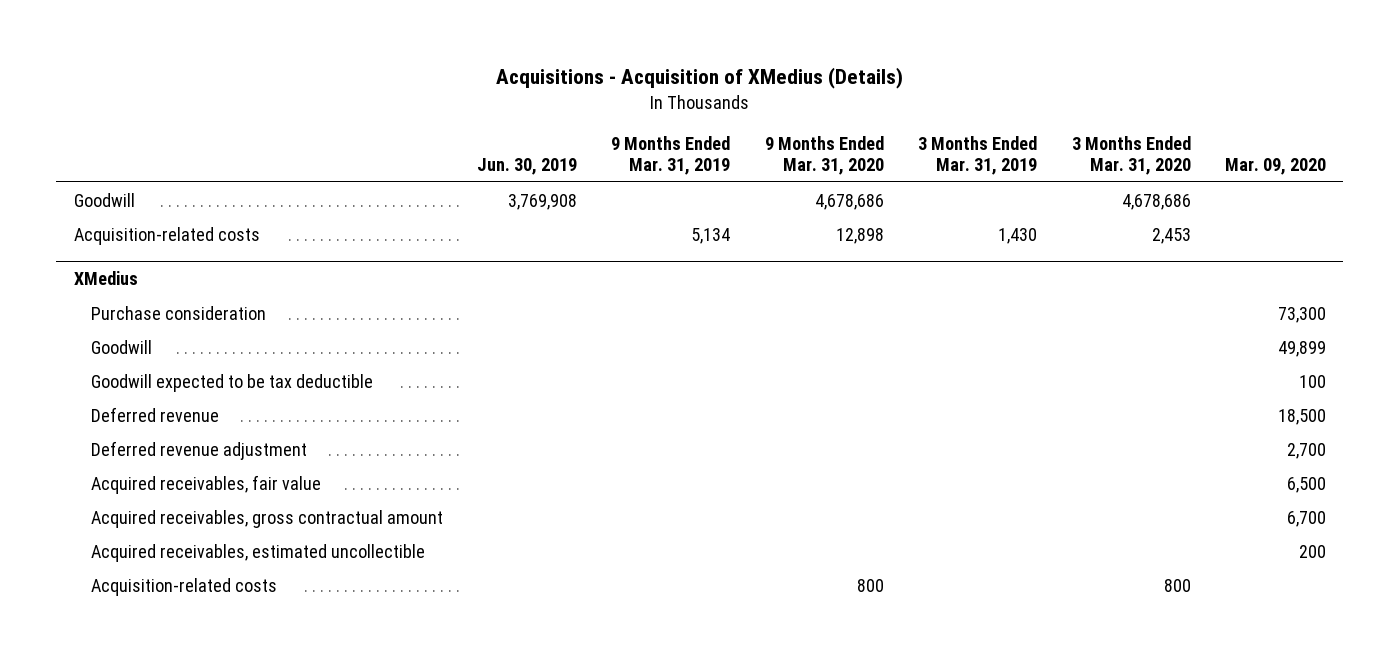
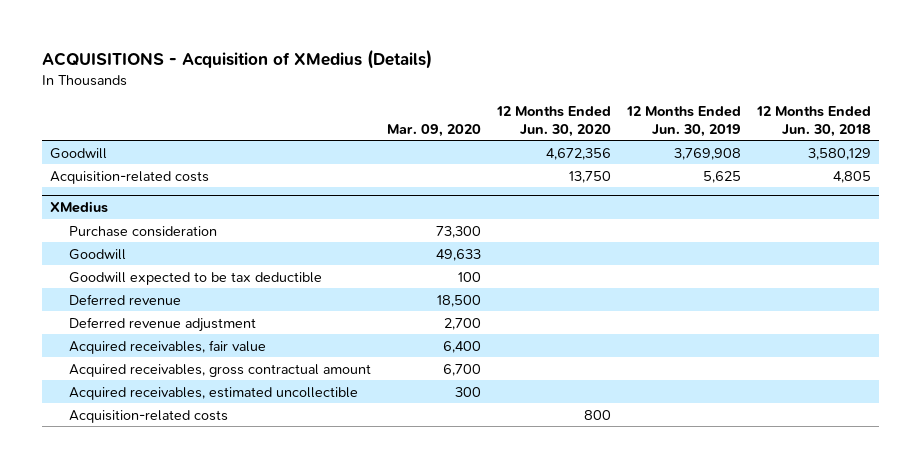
[495,67,903,90] Acquisitions - Acquisition of XMedius (Details) -> [42,49,433,70] ACQUISITIONS - Acquisition of XMedius (Details)
[476,158,577,176] Jun. 30, 2019 -> none
[611,136,731,176] 9 Months Ended Mar. 31, 2019 -> none
[764,136,884,176] 9 Months Ended Mar. 31, 2020 -> none
[918,136,1038,176] 3 Months Ended Mar. 31, 2019 -> none
[1071,136,1191,176] 3 Months Ended Mar. 31, 2020 -> none
none -> [496,105,612,137] 12 Months Ended Jun. 30, 2020
none -> [626,105,742,137] 12 Months Ended Jun. 30, 2019
none -> [756,105,872,137] 12 Months Ended Jun. 30, 2018
[1277,340,1326,357] 49,899 -> [436,248,482,261] 49,633
[1286,476,1326,493] 6,500 -> [443,340,482,353] 6,400
[1298,544,1326,558] 200 -> [455,386,482,397] 300

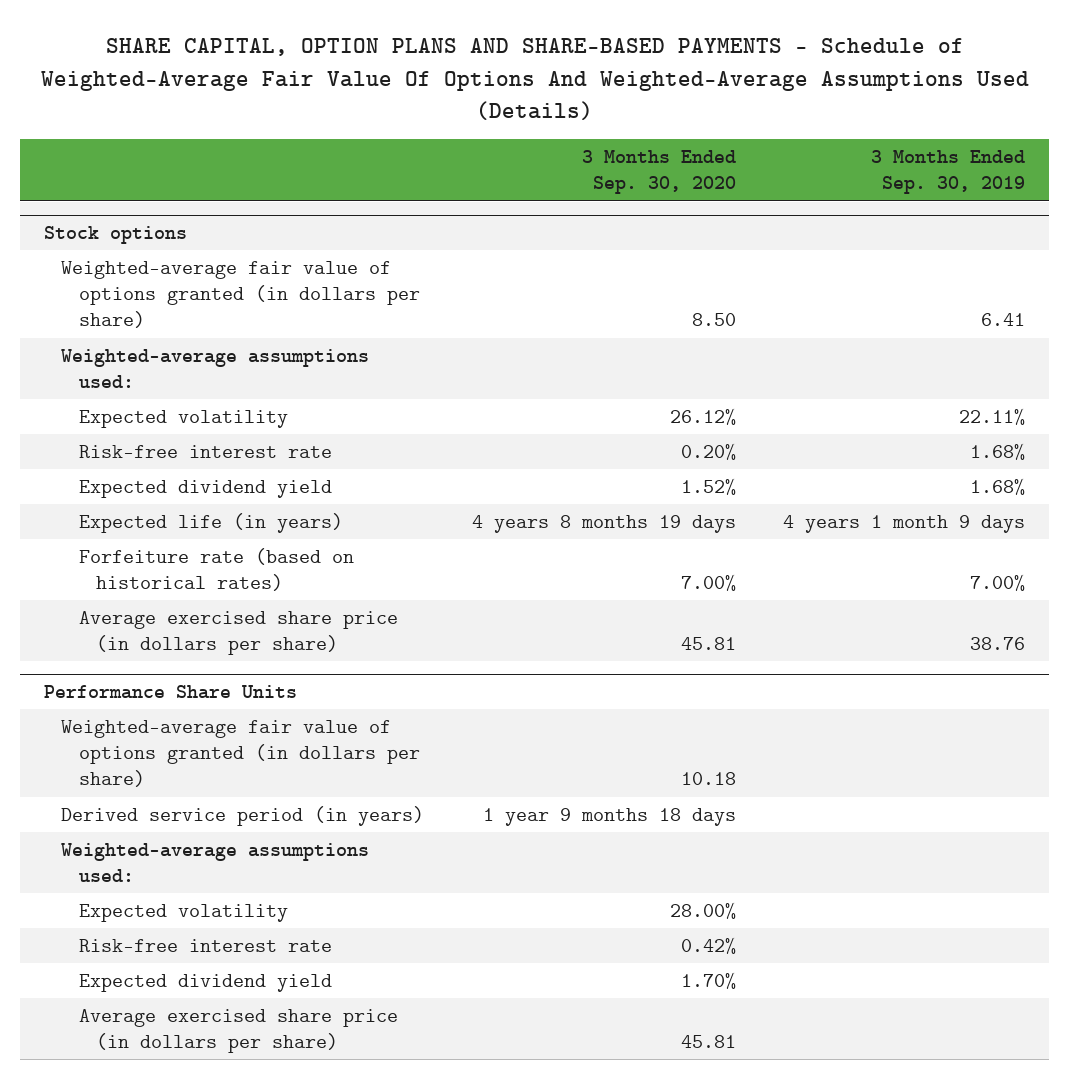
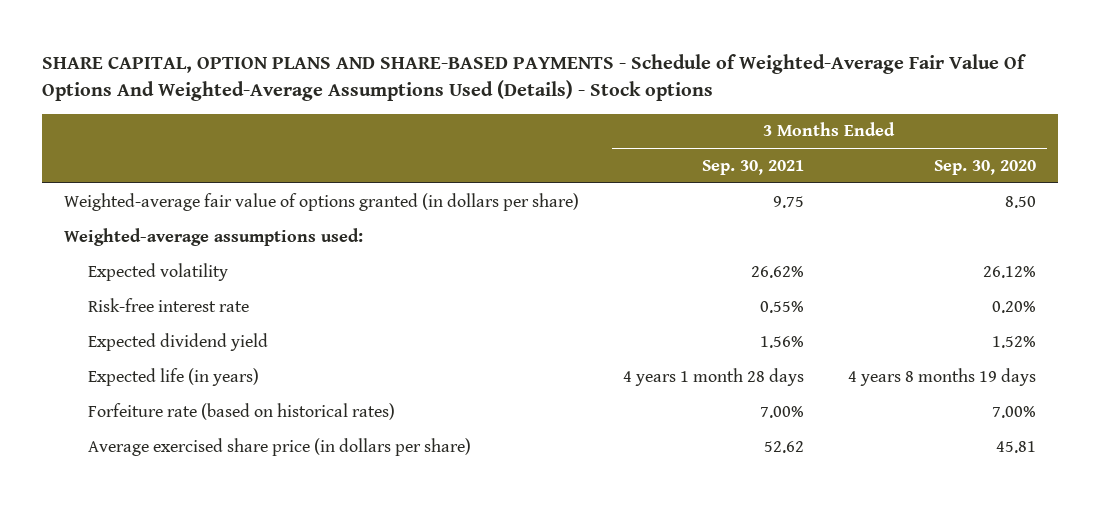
[40,37,1029,121] SHARE CAPITAL, OPTION PLANS AND SHARE-BASED PAYMENTS - Schedule of Weighted-Average Fair Value Of Options And Weighted-Average Assumptions Used (Details) -> [41,53,1026,102] SHARE CAPITAL, OPTION PLANS AND SHARE-BASED PAYMENTS - Schedule of Weighted-Average Fair Value Of Options And Weighted-Average Assumptions Used (Details) - Stock options
[871,150,1026,195] 3 Months Ended Sep. 30, 2019 -> none
none -> [701,160,804,176] Sep. 30, 2021
[43,226,187,245] Stock options -> none
[43,685,297,700] Performance Share Units -> none
[61,720,420,788] Weighted-average fair value of options granted (in dollars per share) -> none
[61,806,425,827] Derived service period (in years) -> none
[61,843,370,883] Weighted-average assumptions used: -> none
[78,904,288,923] Expected volatility -> none
[78,939,332,953] Risk-free interest rate -> none
[78,974,332,993] Expected dividend yield -> none
[78,1009,398,1054] Average exercised share price (in dollars per share) -> none

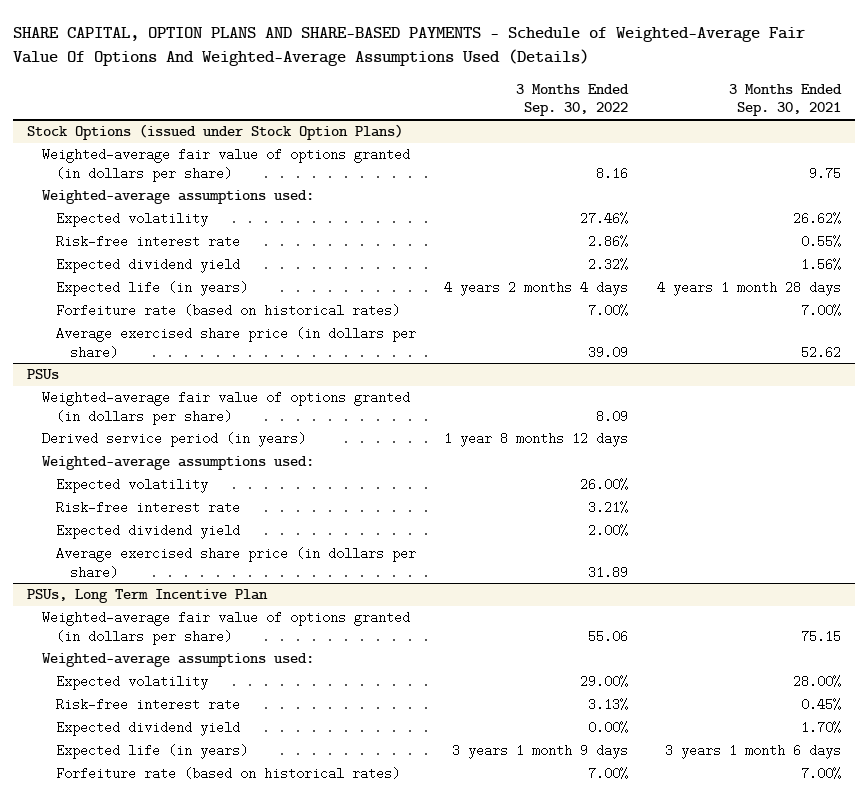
[41,53,1026,102] SHARE CAPITAL, OPTION PLANS AND SHARE-BASED PAYMENTS - Schedule of Weighted-Average Fair Value Of Options And Weighted-Average Assumptions Used (Details) - Stock options -> [13,26,806,67] SHARE CAPITAL, OPTION PLANS AND SHARE-BASED PAYMENTS - Schedule of Weighted-Average Fair Value Of Options And Weighted-Average Assumptions Used (Details)
[933,160,1036,176] Sep. 30, 2020 -> none
none -> [516,84,630,117] 3 Months Ended Sep. 30, 2022
none -> [27,124,404,141] Stock Options (issued under Stock Option Plans)
none -> [27,369,60,380] PSUs
none -> [41,391,410,425] Weighted-average fair value of options granted (in dollars per share)
none -> [41,432,306,448] Derived service period (in years)
none -> [41,456,314,471] Weighted-average assumptions used:
none -> [55,478,208,494] Expected volatility
none -> [55,501,240,515] Risk-free interest rate
none -> [55,524,240,540] Expected dividend yield
none -> [55,547,416,579] Average exercised share price (in dollars per share)
none -> [27,589,269,604] PSUs, Long Term Incentive Plan
none -> [41,611,410,645] Weighted-average fair value of options granted (in dollars per share)
none -> [41,653,314,668] Weighted-average assumptions used:
none -> [55,675,208,691] Expected volatility
none -> [55,698,240,712] Risk-free interest rate
none -> [55,721,240,737] Expected dividend yield
none -> [55,744,248,760] Expected life (in years)
none -> [55,767,400,781] Forfeiture rate (based on historical rates)

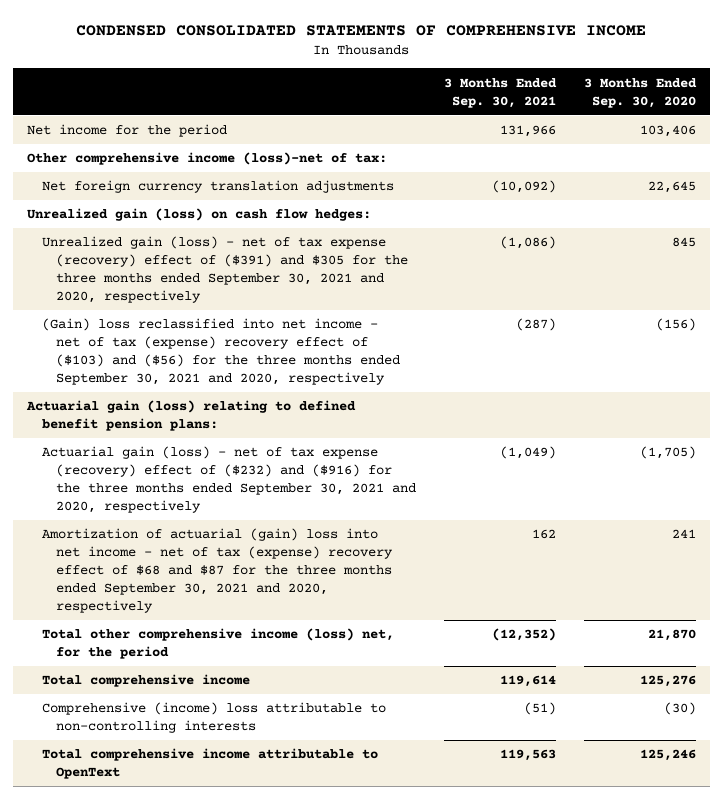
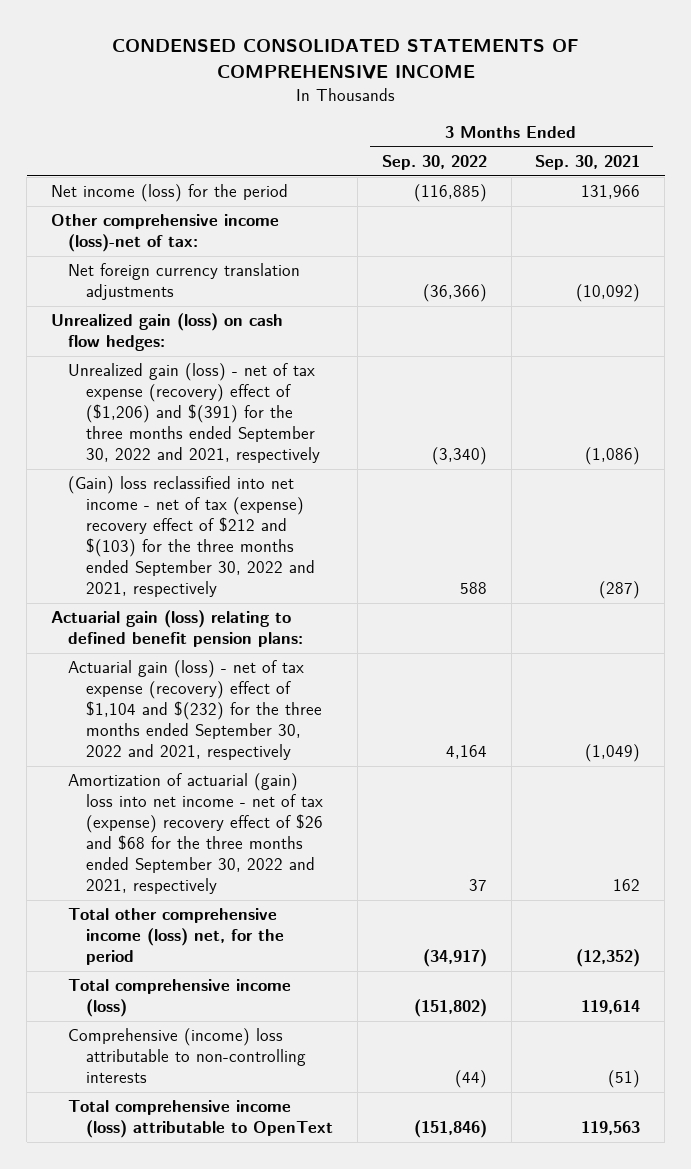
[583,77,697,108] 3 Months Ended Sep. 30, 2020 -> none
none -> [381,155,487,171] Sep. 30, 2022
[27,124,228,138] Net income for the period -> [50,184,288,203] Net income (loss) for the period
[41,236,409,303] Unrealized gain (loss) - net of tax expense (recovery) effect of ($391) and $305 for the three months ended September 30, 2021 and 2020, respectively -> [68,363,321,464] Unrealized gain (loss) - net of tax expense (recovery) effect of ($1,206) and $(391) for the three months ended September 30, 2022 and 2021, respectively
[41,318,401,385] (Gain) loss reclassified into net income - net of tax (expense) recovery effect of ($103) and ($56) for the three months ended September 30, 2021 and 2020, respectively -> [68,476,316,598] (Gain) loss reclassified into net income - net of tax (expense) recovery effect of $212 and $(103) for the three months ended September 30, 2022 and 2021, respectively
[41,446,417,513] Actuarial gain (loss) - net of tax expense (recovery) effect of ($232) and ($916) for the three months ended September 30, 2021 and 2020, respectively -> [68,660,323,761] Actuarial gain (loss) - net of tax expense (recovery) effect of $1,104 and $(232) for the three months ended September 30, 2022 and 2021, respectively
[41,528,394,613] Amortization of actuarial (gain) loss into net income - net of tax (expense) recovery effect of $68 and $87 for the three months ended September 30, 2021 and 2020, respectively -> [68,773,324,895] Amortization of actuarial (gain) loss into net income - net of tax (expense) recovery effect of $26 and $68 for the three months ended September 30, 2022 and 2021, respectively
[41,674,250,688] Total comprehensive income -> [68,979,292,1018] Total comprehensive income (loss)
[41,748,378,780] Total comprehensive income attributable to OpenText -> [68,1100,334,1139] Total comprehensive income (loss) attributable to OpenText

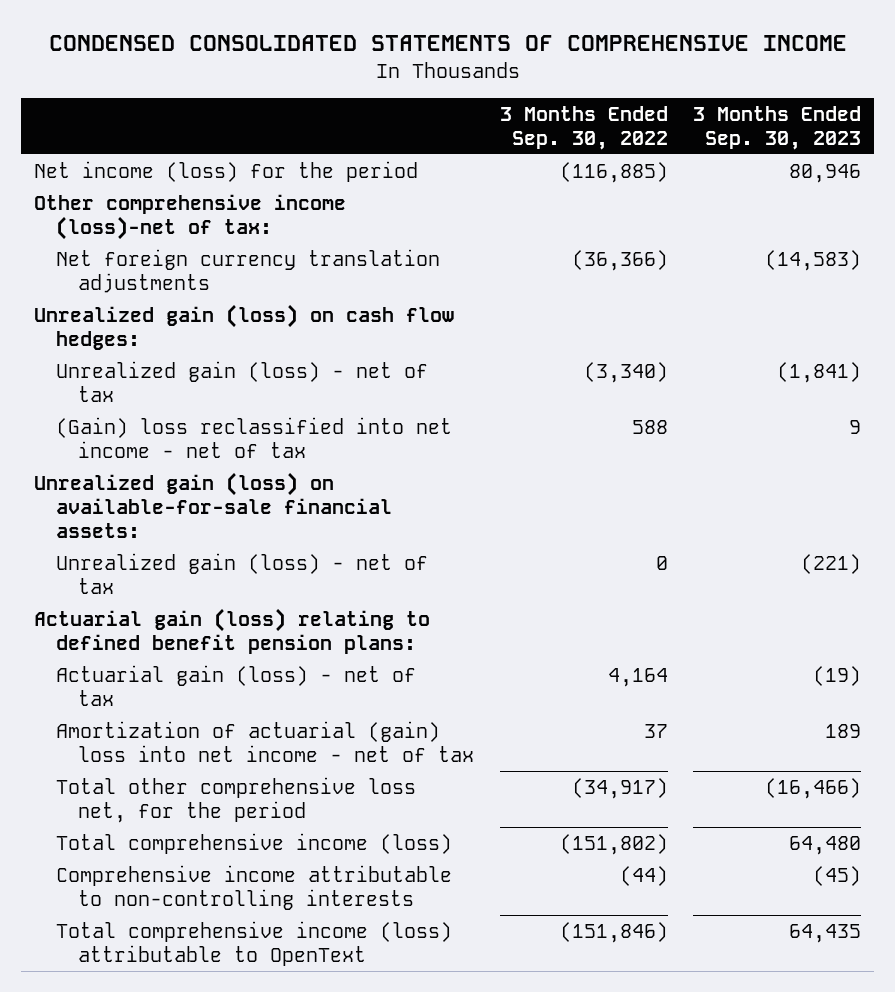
[535,155,641,171] Sep. 30, 2021 -> none
none -> [693,105,862,150] 3 Months Ended Sep. 30, 2023
[68,363,321,464] Unrealized gain (loss) - net of tax expense (recovery) effect of ($1,206) and $(391) for the three months ended September 30, 2022 and 2021, respectively -> [55,360,428,402] Unrealized gain (loss) - net of tax
[68,476,316,598] (Gain) loss reclassified into net income - net of tax (expense) recovery effect of $212 and $(103) for the three months ended September 30, 2022 and 2021, respectively -> [55,416,452,458] (Gain) loss reclassified into net income - net of tax
none -> [33,471,392,538] Unrealized gain (loss) on available-for-sale financial assets:
none -> [55,552,428,594] Unrealized gain (loss) - net of tax
[68,660,323,761] Actuarial gain (loss) - net of tax expense (recovery) effect of $1,104 and $(232) for the three months ended September 30, 2022 and 2021, respectively -> [55,664,416,706] Actuarial gain (loss) - net of tax
[68,773,324,895] Amortization of actuarial (gain) loss into net income - net of tax (expense) recovery effect of $26 and $68 for the three months ended September 30, 2022 and 2021, respectively -> [55,720,474,762] Amortization of actuarial (gain) loss into net income - net of tax
[68,908,285,966] Total other comprehensive income (loss) net, for the period -> [55,776,416,823] Total other comprehensive loss net, for the period
[68,1028,307,1084] Comprehensive (income) loss attributable to non-controlling interests -> [55,864,452,910] Comprehensive income attributable to non-controlling interests

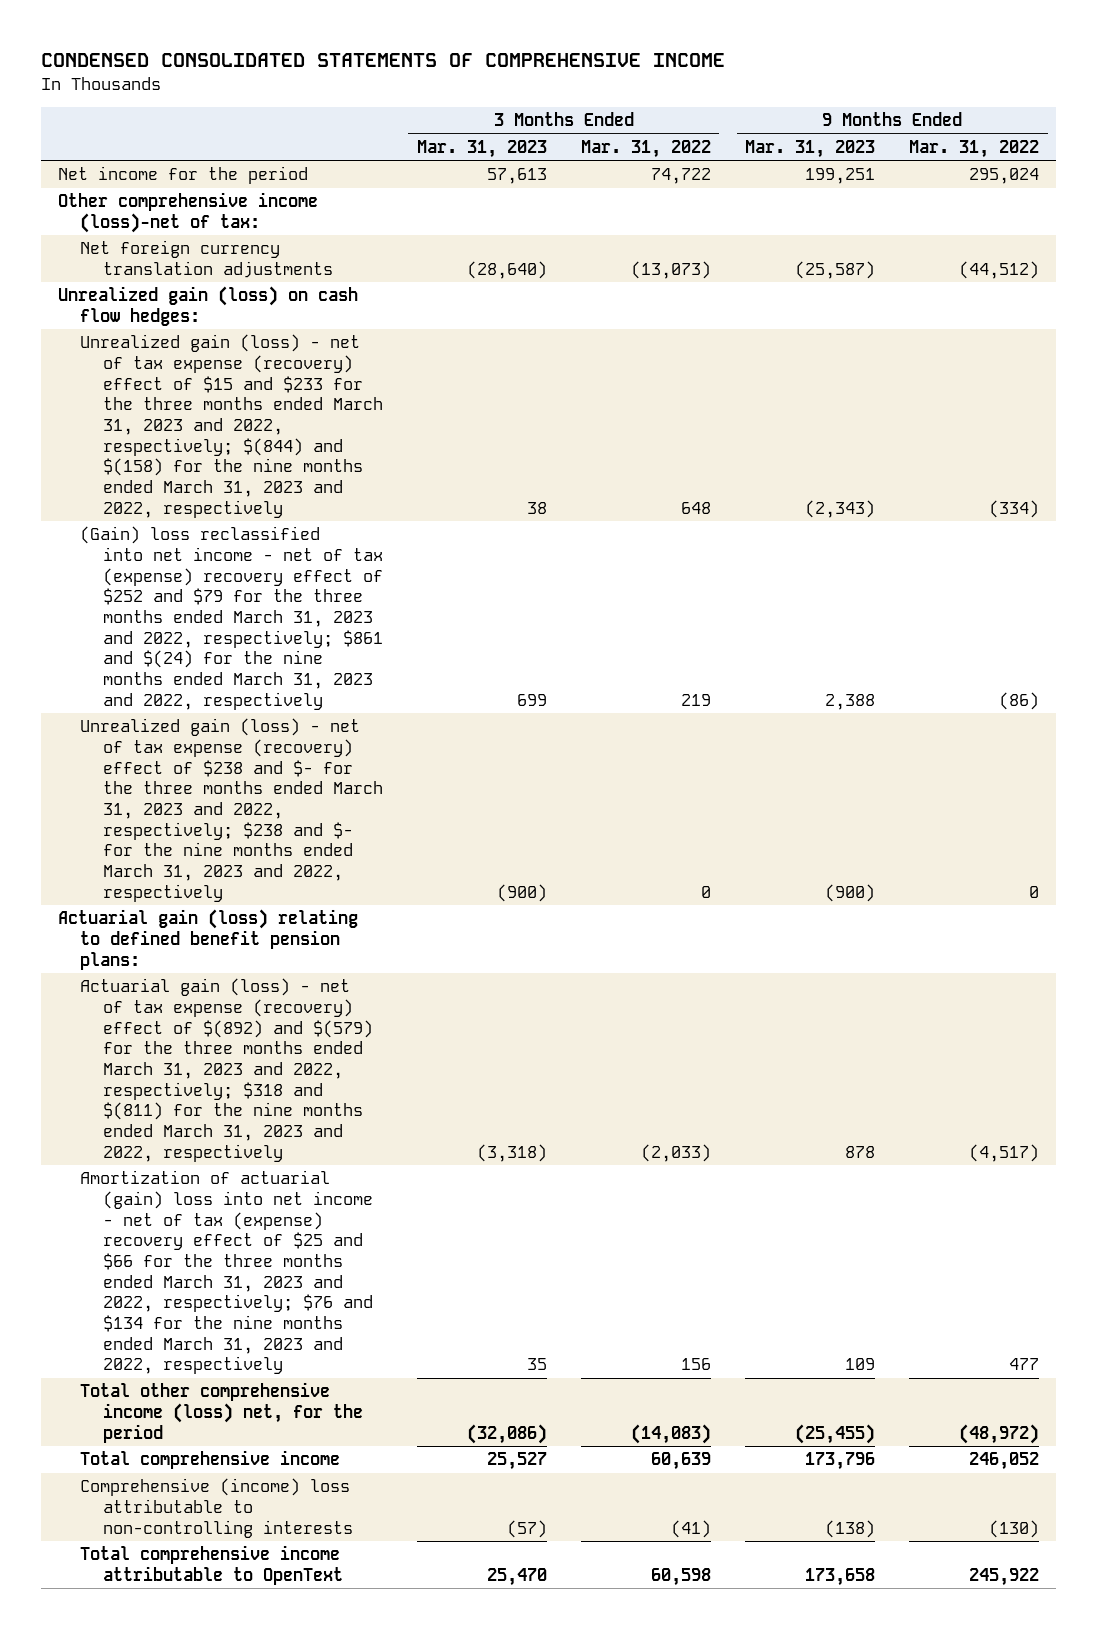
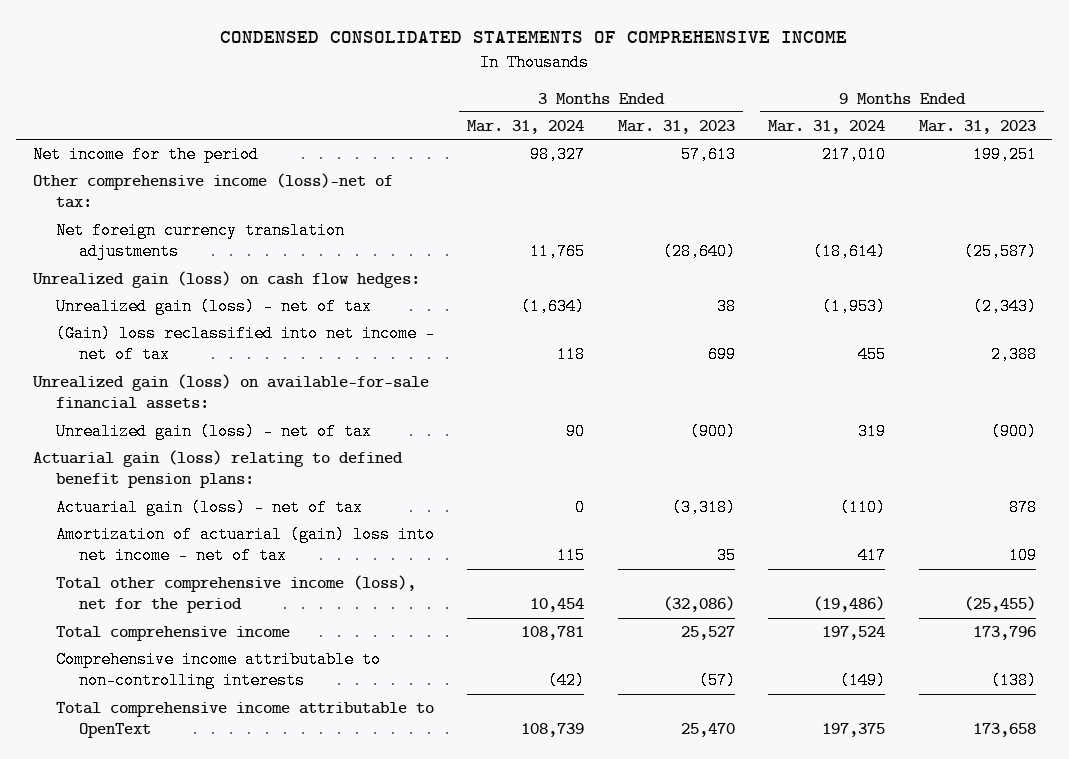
[580,139,711,158] Mar. 31, 2022 -> none
[909,139,1040,158] Mar. 31, 2022 -> none
none -> [467,119,585,134] Mar. 31, 2024
none -> [768,119,886,134] Mar. 31, 2024
[80,334,383,518] Unrealized gain (loss) - net of tax expense (recovery) effect of $15 and $233 for the three months ended March 31, 2023 and 2022, respectively; $(844) and $(158) for the nine months ended March 31, 2023 and 2022, respectively -> [55,297,372,315] Unrealized gain (loss) - net of tax
[80,526,383,710] (Gain) loss reclassified into net income - net of tax (expense) recovery effect of $252 and $79 for the three months ended March 31, 2023 and 2022, respectively; $861 and $(24) for the nine months ended March 31, 2023 and 2022, respectively -> [55,324,435,364] (Gain) loss reclassified into net income - net of tax
none -> [32,373,430,410] Unrealized gain (loss) on available-for-sale financial assets:
[80,718,383,902] Unrealized gain (loss) - net of tax expense (recovery) effect of $238 and $- for the three months ended March 31, 2023 and 2022, respectively; $238 and $- for the nine months ended March 31, 2023 and 2022, respectively -> [55,422,372,440] Unrealized gain (loss) - net of tax
[80,978,373,1162] Actuarial gain (loss) - net of tax expense (recovery) effect of $(892) and $(579) for the three months ended March 31, 2023 and 2022, respectively; $318 and $(811) for the nine months ended March 31, 2023 and 2022, respectively -> [55,498,363,516] Actuarial gain (loss) - net of tax
[80,1170,373,1375] Amortization of actuarial (gain) loss into net income - net of tax (expense) recovery effect of $25 and $66 for the three months ended March 31, 2023 and 2022, respectively; $76 and $134 for the nine months ended March 31, 2023 and 2022, respectively -> [55,525,435,565] Amortization of actuarial (gain) loss into net income - net of tax
[80,1382,363,1443] Total other comprehensive income (loss) net, for the period -> [55,574,416,614] Total other comprehensive income (loss), net for the period
[80,1478,353,1538] Comprehensive (income) loss attributable to non-controlling interests -> [55,650,381,690] Comprehensive income attributable to non-controlling interests

